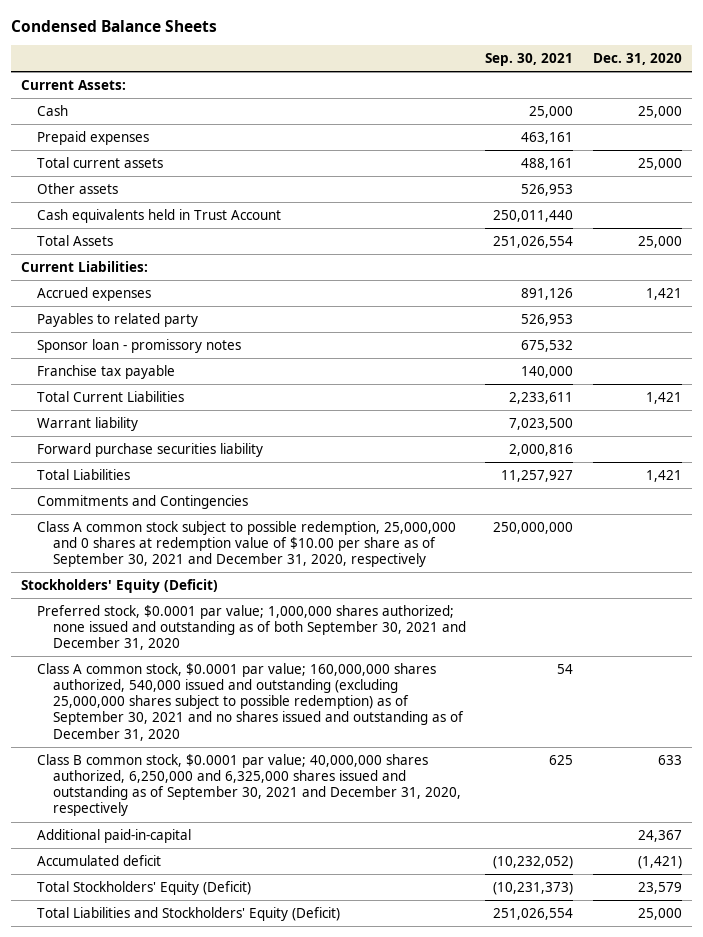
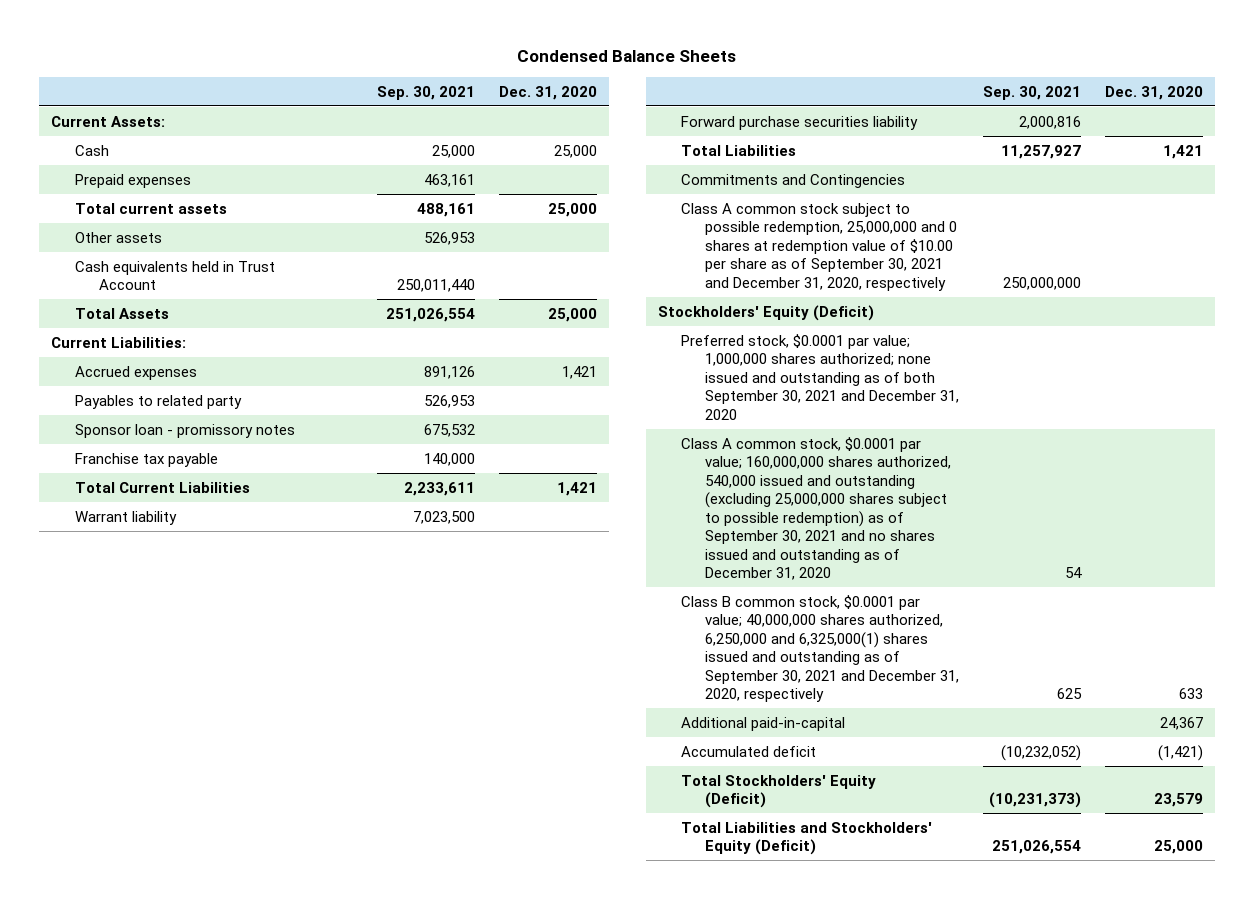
[36,753,461,817] Class B common stock, $0.0001 par value; 40,000,000 shares authorized, 6,250,000 and 6,325,000 shares issued and outstanding as of September 30, 2021 and December 31, 2020, respectively -> [681,594,960,703] Class B common stock, $0.0001 par value; 40,000,000 shares authorized, 6,250,000 and 6,325,000(1) shares issued and outstanding as of September 30, 2021 and December 31, 2020, respectively

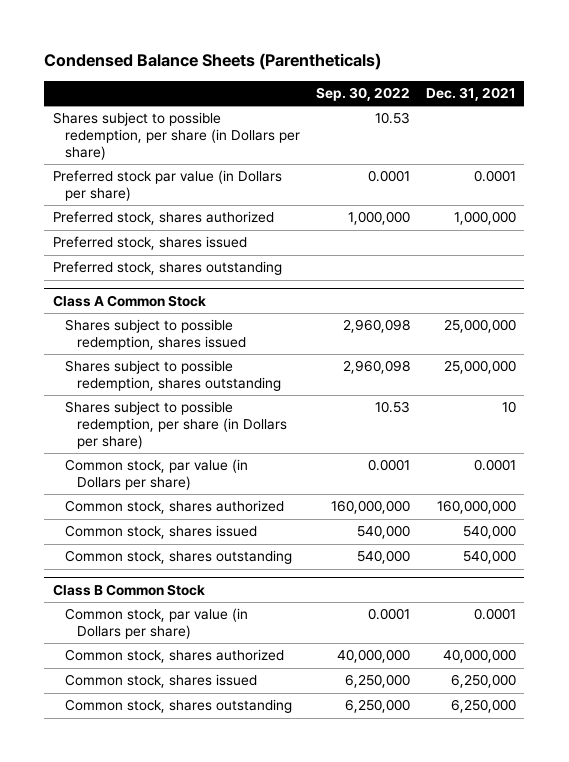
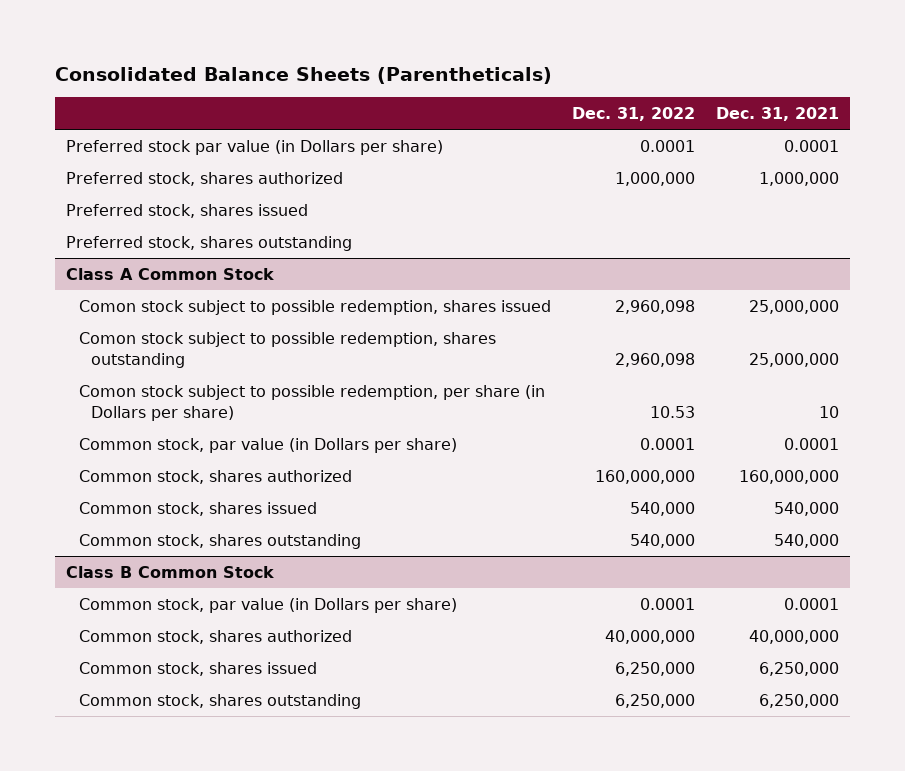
[44,53,382,71] Condensed Balance Sheets (Parentheticals) -> [55,66,553,84] Consolidated Balance Sheets (Parentheticals)
[315,87,410,102] Sep. 30, 2022 -> none
none -> [571,106,695,121] Dec. 31, 2022
[52,112,300,160] Shares subject to possible redemption, per share (in Dollars per share) -> none
[64,319,246,350] Shares subject to possible redemption, shares issued -> [78,300,551,316] Comon stock subject to possible redemption, shares issued
[64,360,281,391] Shares subject to possible redemption, shares outstanding -> [78,332,496,368] Comon stock subject to possible redemption, shares outstanding
[64,401,287,449] Shares subject to possible redemption, per share (in Dollars per share) -> [78,385,545,421] Comon stock subject to possible redemption, per share (in Dollars per share)

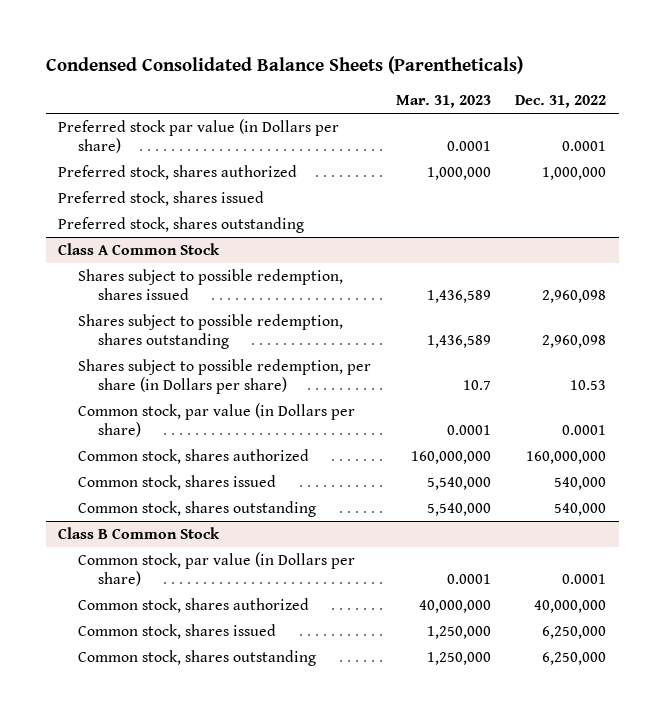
[55,66,553,84] Consolidated Balance Sheets (Parentheticals) -> [46,56,524,75] Condensed Consolidated Balance Sheets (Parentheticals)
[716,106,840,121] Dec. 31, 2021 -> none
none -> [395,95,491,109] Mar. 31, 2023
[78,300,551,316] Comon stock subject to possible redemption, shares issued -> [78,269,344,300] Shares subject to possible redemption, shares issued
[78,332,496,368] Comon stock subject to possible redemption, shares outstanding -> [78,314,344,349] Shares subject to possible redemption, shares outstanding
[78,385,545,421] Comon stock subject to possible redemption, per share (in Dollars per share) -> [78,359,372,394] Shares subject to possible redemption, per share (in Dollars per share)

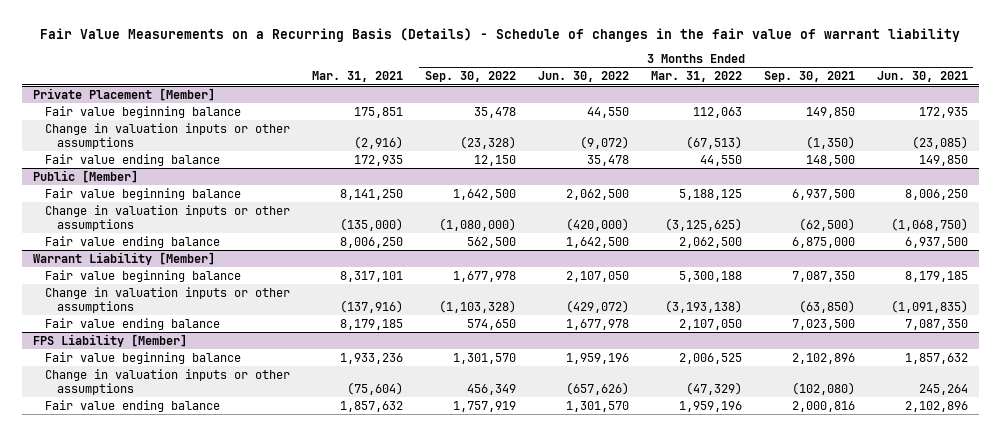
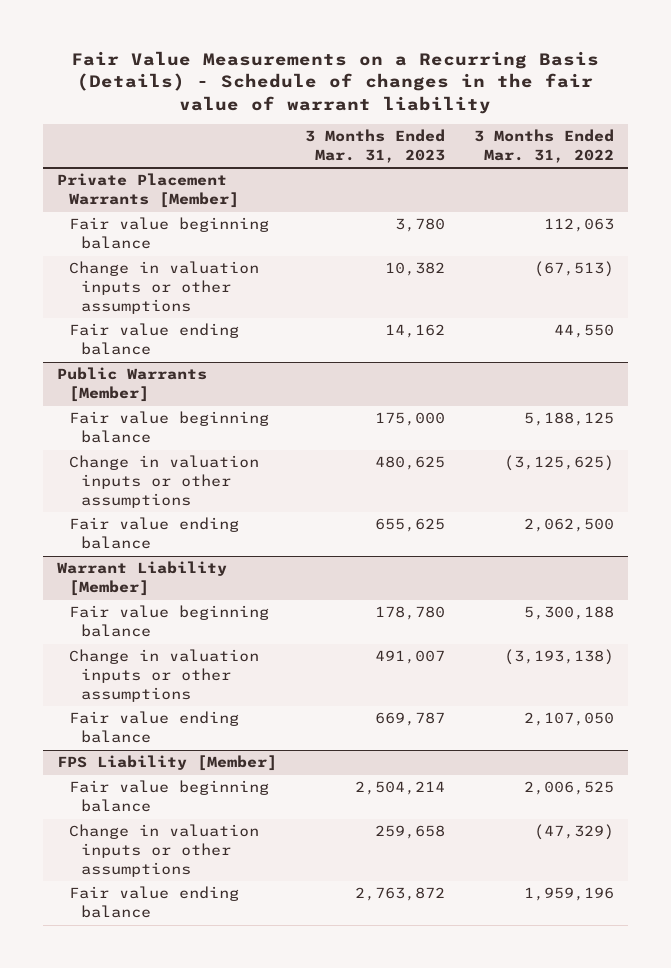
[311,71,403,83] Mar. 31, 2021 -> none
[424,71,516,83] Sep. 30, 2022 -> none
[537,71,629,83] Jun. 30, 2022 -> none
[763,71,855,83] Sep. 30, 2021 -> none
[876,71,968,83] Jun. 30, 2021 -> none
none -> [305,129,446,163] 3 Months Ended Mar. 31, 2023
[32,87,215,101] Private Placement [Member] -> [57,173,239,209] Private Placement Warrants [Member]
[32,169,138,183] Public [Member] -> [57,367,208,403] Public Warrants [Member]

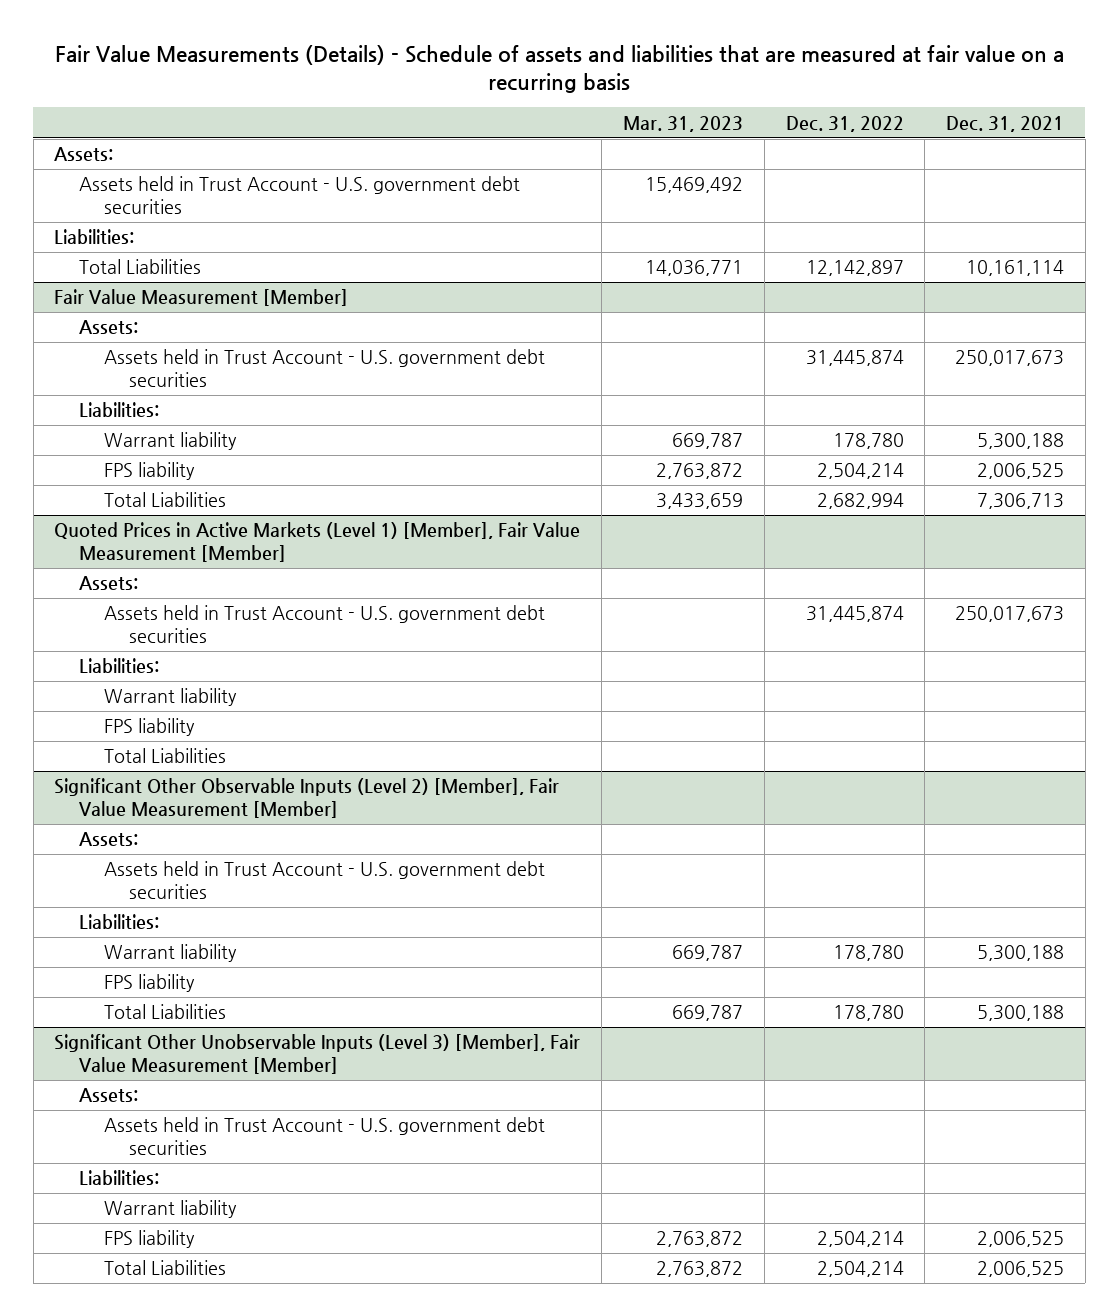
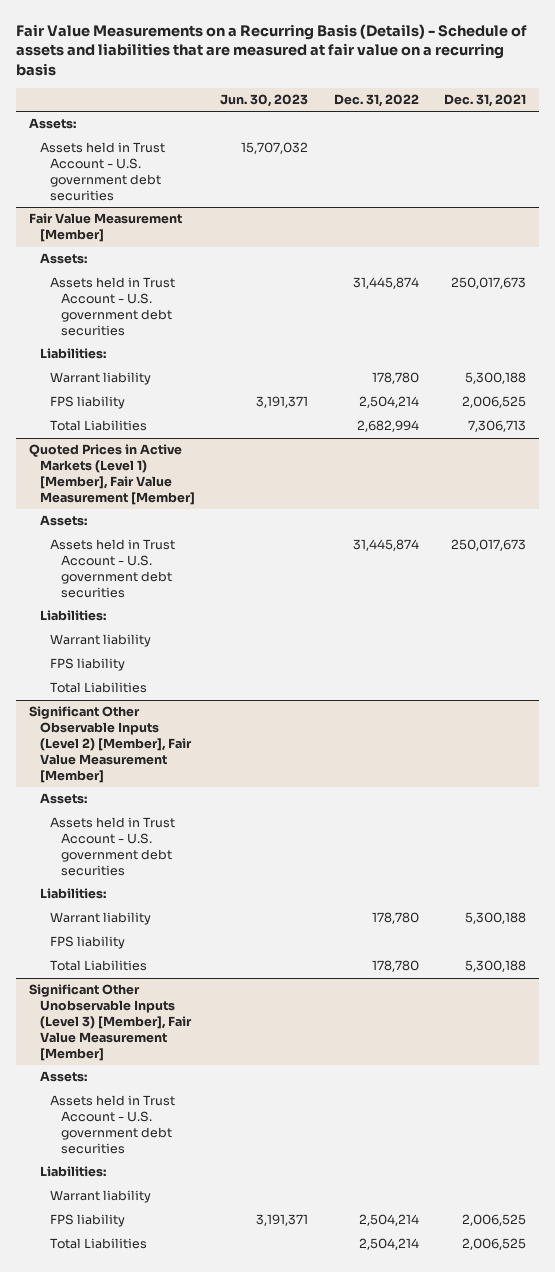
[55,45,1065,94] Fair Value Measurements (Details) - Schedule of assets and liabilities that are measured at fair value on a recurring basis -> [15,23,527,77] Fair Value Measurements on a Recurring Basis (Details) - Schedule of assets and liabilities that are measured at fair value on a recurring basis
[622,115,743,132] Mar. 31, 2023 -> none
none -> [220,94,309,108] Jun. 30, 2023
[54,229,135,245] Liabilities: -> none
[79,259,202,275] Total Liabilities -> none

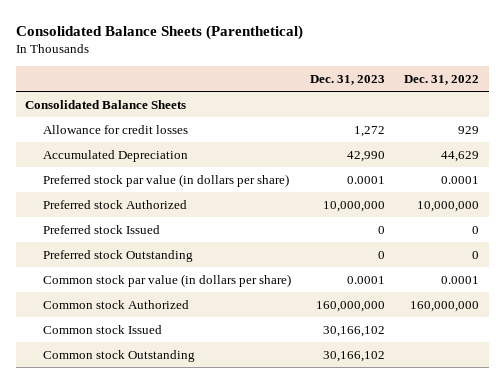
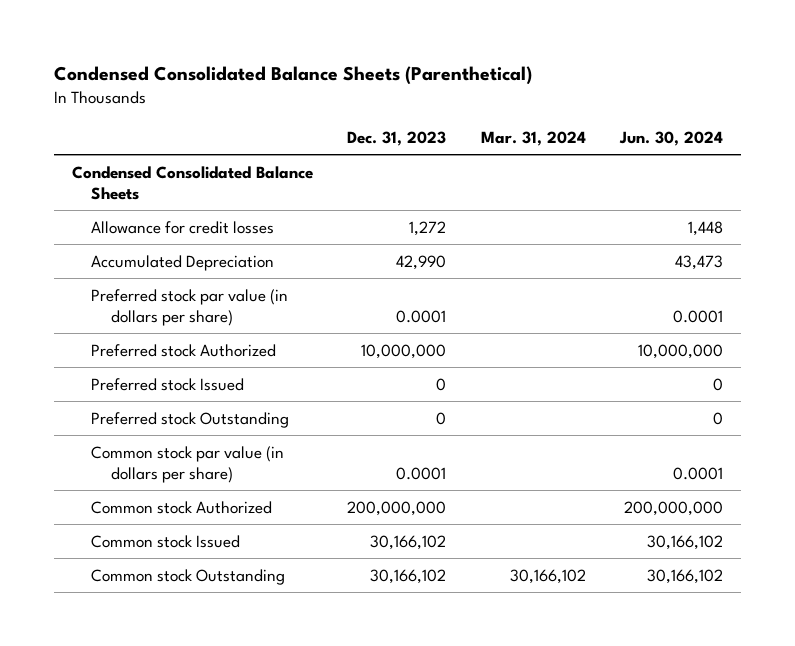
[15,24,303,40] Consolidated Balance Sheets (Parenthetical) -> [54,66,533,86] Condensed Consolidated Balance Sheets (Parenthetical)
[404,74,480,85] Dec. 31, 2022 -> none
none -> [480,130,586,146] Mar. 31, 2024
none -> [619,130,724,146] Jun. 30, 2024
[25,99,187,109] Consolidated Balance Sheets -> [71,165,313,200] Condensed Consolidated Balance Sheets
[316,300,386,312] 160,000,000 -> [347,500,447,516] 200,000,000

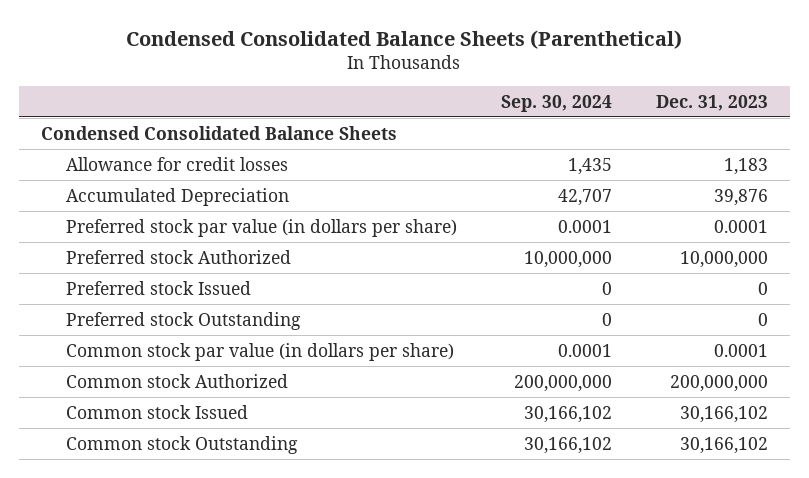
[480,130,586,146] Mar. 31, 2024 -> none
[619,130,724,146] Jun. 30, 2024 -> none
none -> [501,94,613,112] Sep. 30, 2024
[409,220,447,236] 1,272 -> [724,157,769,175] 1,183
[396,254,447,270] 42,990 -> [714,188,769,206] 39,876

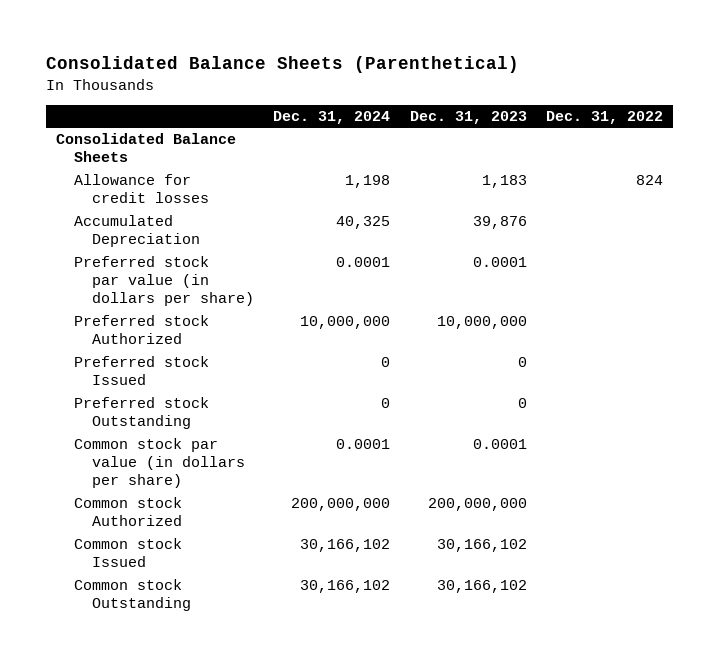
[126,29,683,49] Condensed Consolidated Balance Sheets (Parenthetical) -> [45,56,519,74] Consolidated Balance Sheets (Parenthetical)
[501,94,613,112] Sep. 30, 2024 -> none
none -> [273,111,391,125] Dec. 31, 2024
none -> [545,111,663,125] Dec. 31, 2022
[40,125,397,140] Condensed Consolidated Balance Sheets -> [55,133,236,163] Consolidated Balance Sheets

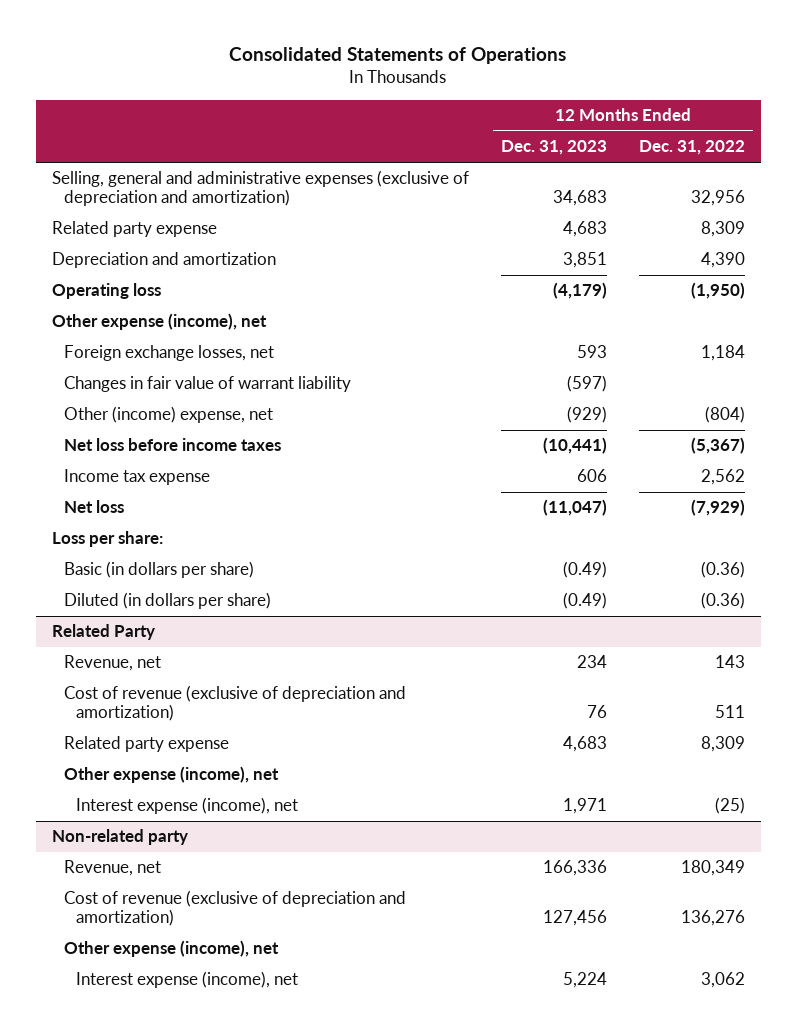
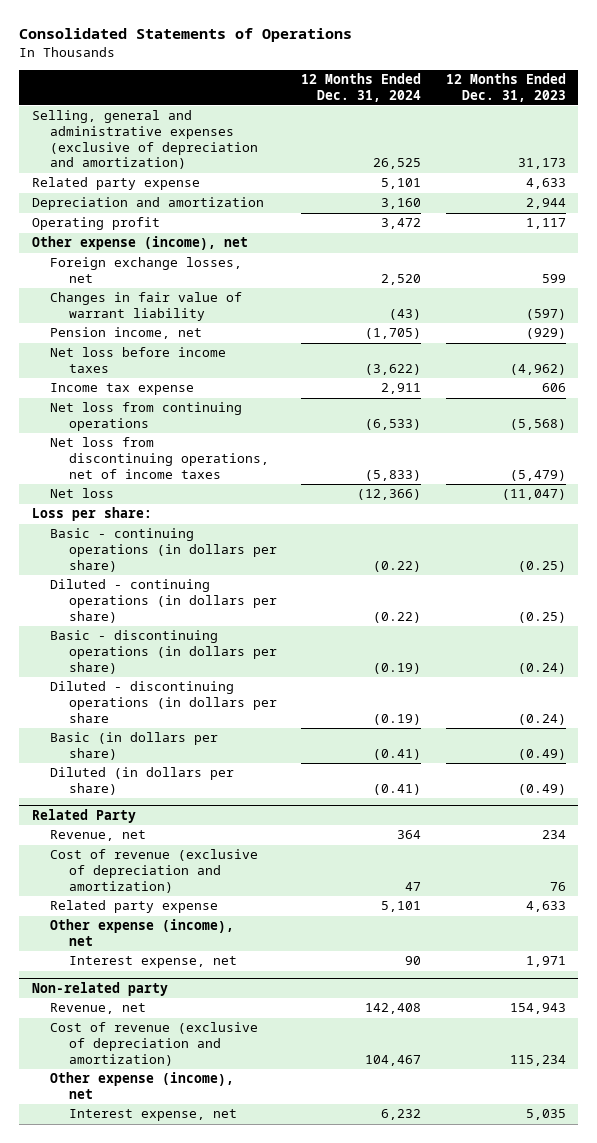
[638,140,745,156] Dec. 31, 2022 -> none
none -> [301,73,422,102] 12 Months Ended Dec. 31, 2024
[552,190,607,207] 34,683 -> [517,158,566,170] 31,173
[562,221,607,238] 4,683 -> [525,178,566,190] 4,633
[562,252,607,269] 3,851 -> [525,198,566,210] 2,944
[51,283,161,300] Operating loss -> [31,217,160,231] Operating profit
[552,282,607,300] (4,179) -> [525,218,566,230] 1,117
[576,345,607,359] 593 -> [541,274,566,284] 599
[64,406,274,424] Other (income) expense, net -> [50,327,203,340] Pension income, net
[542,437,607,455] (10,441) -> [509,364,566,376] (4,962)
none -> [50,402,243,432] Net loss from continuing operations
none -> [50,437,269,479] Net loss from discontinuing operations, net of income taxes
none -> [50,528,277,572] Basic - continuing operations (in dollars per share)
none -> [50,579,277,623] Diluted - continuing operations (in dollars per share)
none -> [50,630,277,674] Basic - discontinuing operations (in dollars per share)
none -> [50,681,277,723] Diluted - discontinuing operations (in dollars per share
[562,736,607,753] 4,683 -> [525,901,566,913] 4,633
[76,797,299,815] Interest expense (income), net -> [68,956,237,969] Interest expense, net
[542,860,607,877] 166,336 -> [509,1003,566,1015] 154,943
[542,910,607,927] 127,456 -> [509,1054,566,1066] 115,234
[76,971,299,989] Interest expense (income), net -> [68,1109,237,1122] Interest expense, net
[562,972,607,989] 5,224 -> [525,1109,566,1121] 5,035

